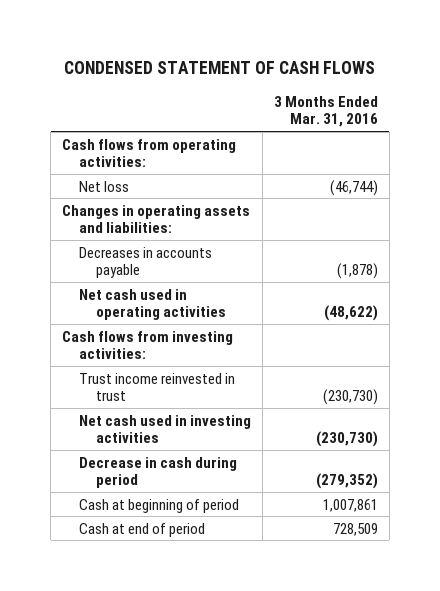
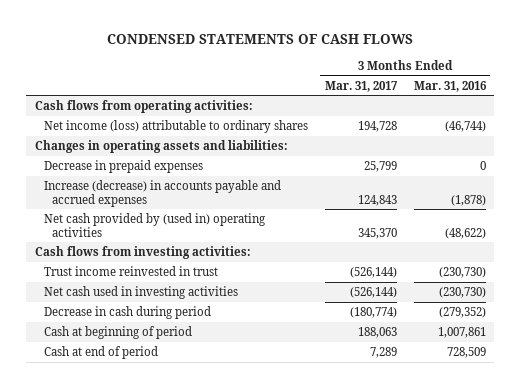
[63,61,375,75] CONDENSED STATEMENT OF CASH FLOWS -> [107,34,414,45] CONDENSED STATEMENTS OF CASH FLOWS
none -> [324,80,398,92] Mar. 31, 2017
[79,180,130,192] Net loss -> [43,120,308,134] Net income (loss) attributable to ordinary shares
none -> [43,160,203,174] Decrease in prepaid expenses
[79,246,213,279] Decreases in accounts payable -> [43,180,281,207] Increase (decrease) in accounts payable and accrued expenses
[79,288,227,321] Net cash used in operating activities -> [43,213,266,237] Net cash provided by (used in) operating activities

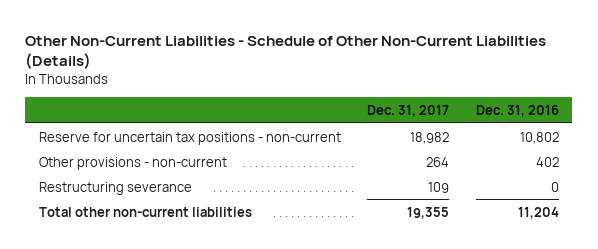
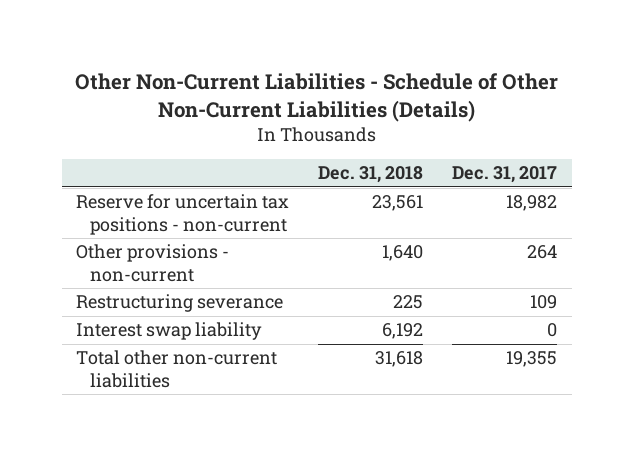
[475,104,559,117] Dec. 31, 2016 -> none
none -> [318,166,424,184] Dec. 31, 2018
none -> [76,322,263,341] Interest swap liability

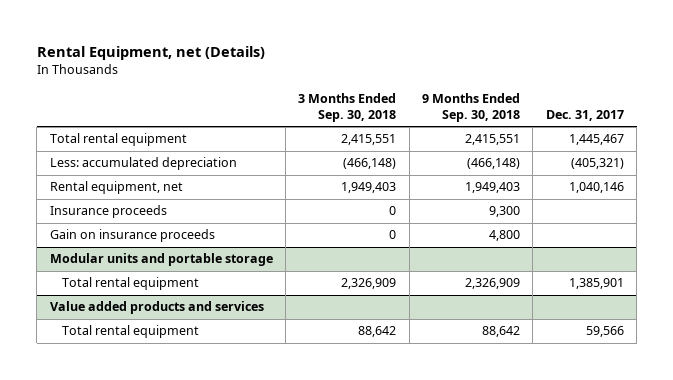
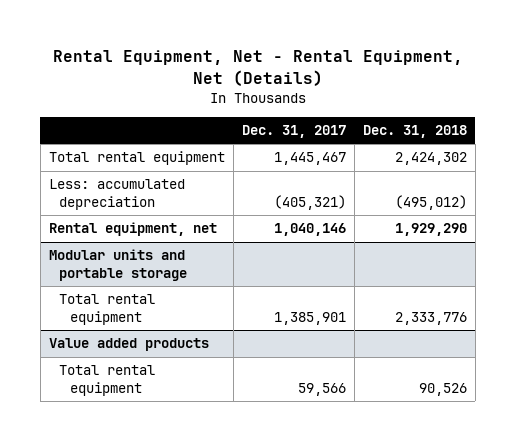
[36,45,265,60] Rental Equipment, net (Details) -> [52,49,463,86] Rental Equipment, Net - Rental Equipment, Net (Details)
[298,93,397,122] 3 Months Ended Sep. 30, 2018 -> none
[422,93,521,122] 9 Months Ended Sep. 30, 2018 -> none
none -> [362,125,467,139] Dec. 31, 2018
[49,205,167,219] Insurance proceeds -> none
[49,229,215,243] Gain on insurance proceeds -> none
[49,301,264,315] Value added products and services -> [48,338,209,352] Value added products

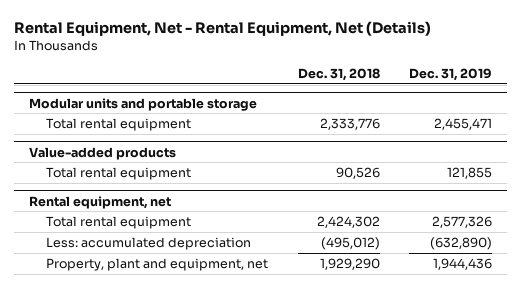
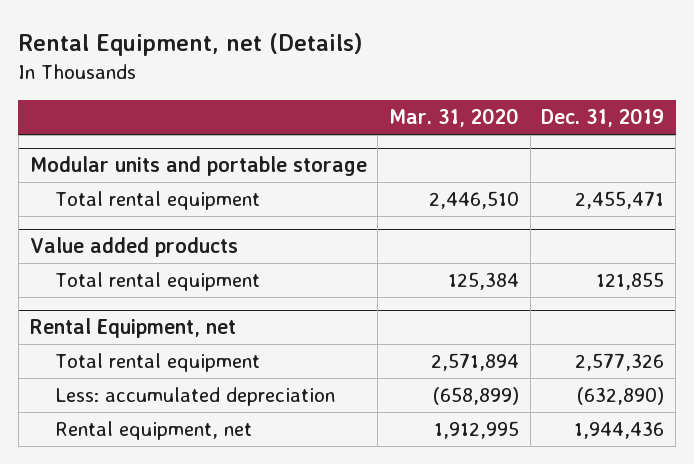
[13,21,431,37] Rental Equipment, Net - Rental Equipment, Net (Details) -> [18,33,364,57] Rental Equipment, net (Details)
[297,68,380,82] Dec. 31, 2018 -> none
none -> [389,108,520,128] Mar. 31, 2020
[28,146,176,160] Value-added products -> [29,237,238,258] Value added products
[28,195,171,209] Rental equipment, net -> [29,318,236,339] Rental Equipment, net
[46,257,269,271] Property, plant and equipment, net -> [54,420,252,440] Rental equipment, net

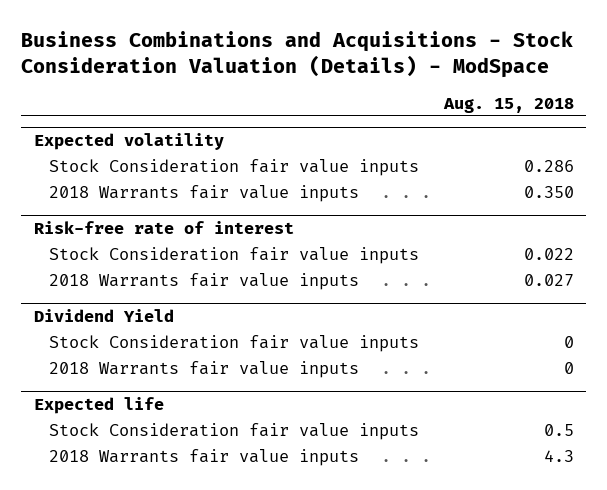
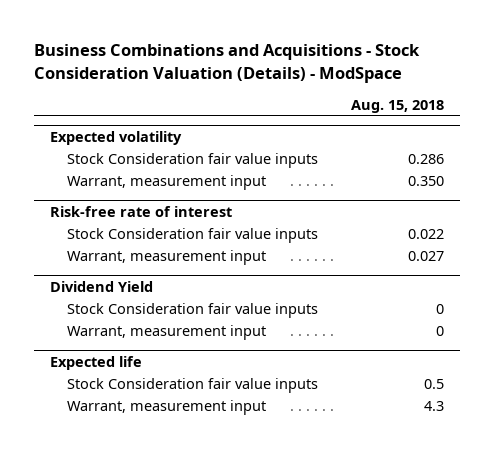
[48,184,359,202] 2018 Warrants fair value inputs -> [67,175,267,191] Warrant, measurement input
[48,272,359,290] 2018 Warrants fair value inputs -> [67,250,267,266] Warrant, measurement input
[48,360,359,378] 2018 Warrants fair value inputs -> [67,325,267,341] Warrant, measurement input
[48,448,359,466] 2018 Warrants fair value inputs -> [67,400,267,416] Warrant, measurement input

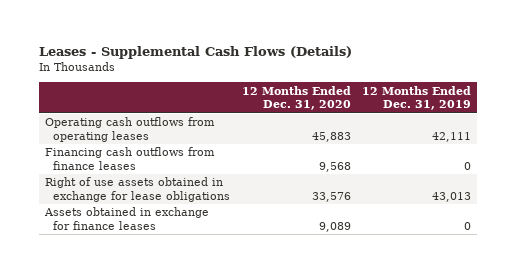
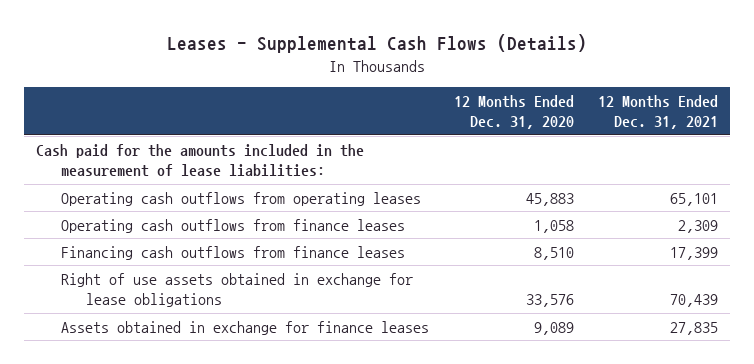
[362,85,472,111] 12 Months Ended Dec. 31, 2019 -> none
none -> [597,94,718,130] 12 Months Ended Dec. 31, 2021
none -> [36,143,365,178] Cash paid for the amounts included in the measurement of lease liabilities:
none -> [61,218,406,233] Operating cash outflows from finance leases
[318,161,351,172] 9,568 -> [533,246,574,260] 8,510

